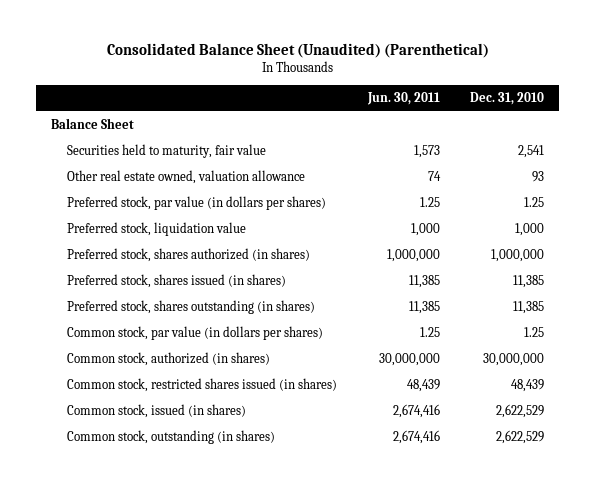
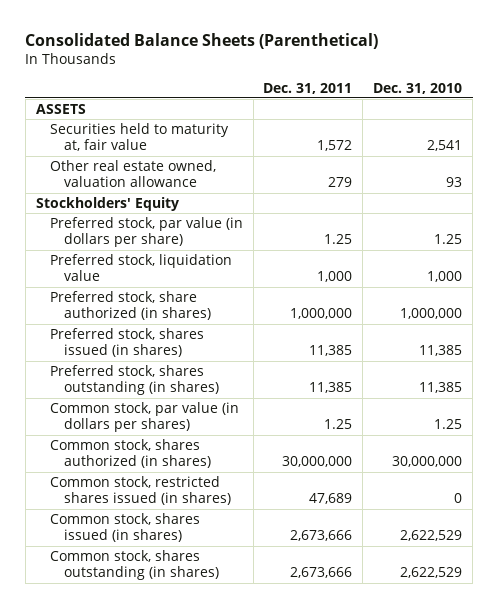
[106,43,489,59] Consolidated Balance Sheet (Unaudited) (Parenthetical) -> [25,33,379,50] Consolidated Balance Sheets (Parenthetical)
[366,92,440,106] Jun. 30, 2011 -> none
none -> [263,82,353,94] Dec. 31, 2011
[51,118,135,130] Balance Sheet -> none
none -> [35,103,86,114] ASSETS
[67,144,267,159] Securities held to maturity, fair value -> [49,122,229,152] Securities held to maturity at, fair value
none -> [35,196,179,211] Stockholders' Equity
[67,196,327,211] Preferred stock, par value (in dollars per shares) -> [49,216,243,248] Preferred stock, par value (in dollars per share)
[67,248,311,263] Preferred stock, shares authorized (in shares) -> [49,290,211,321] Preferred stock, share authorized (in shares)
[67,352,271,367] Common stock, authorized (in shares) -> [49,438,211,469] Common stock, shares authorized (in shares)
[511,379,545,393] 48,439 -> [454,493,463,504] 0
[67,404,247,419] Common stock, issued (in shares) -> [49,512,200,543] Common stock, shares issued (in shares)
[67,430,276,445] Common stock, outstanding (in shares) -> [49,549,219,581] Common stock, shares outstanding (in shares)

